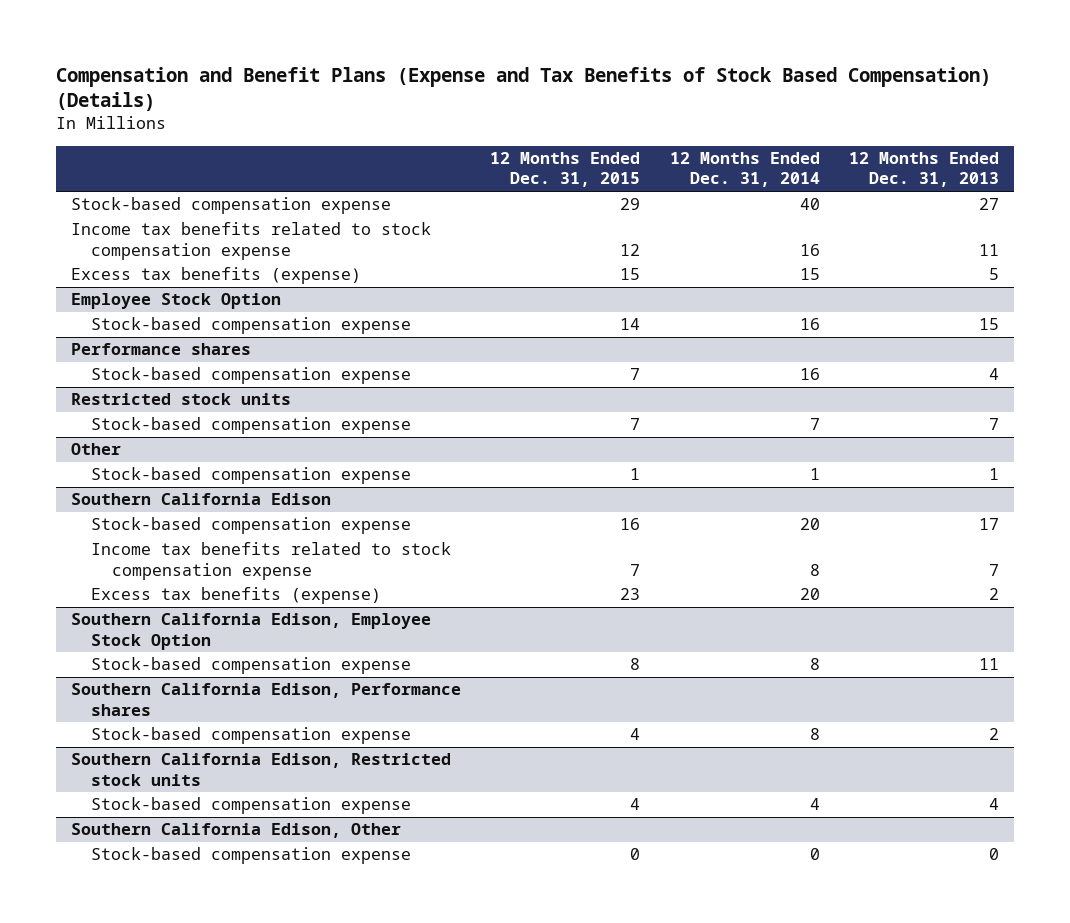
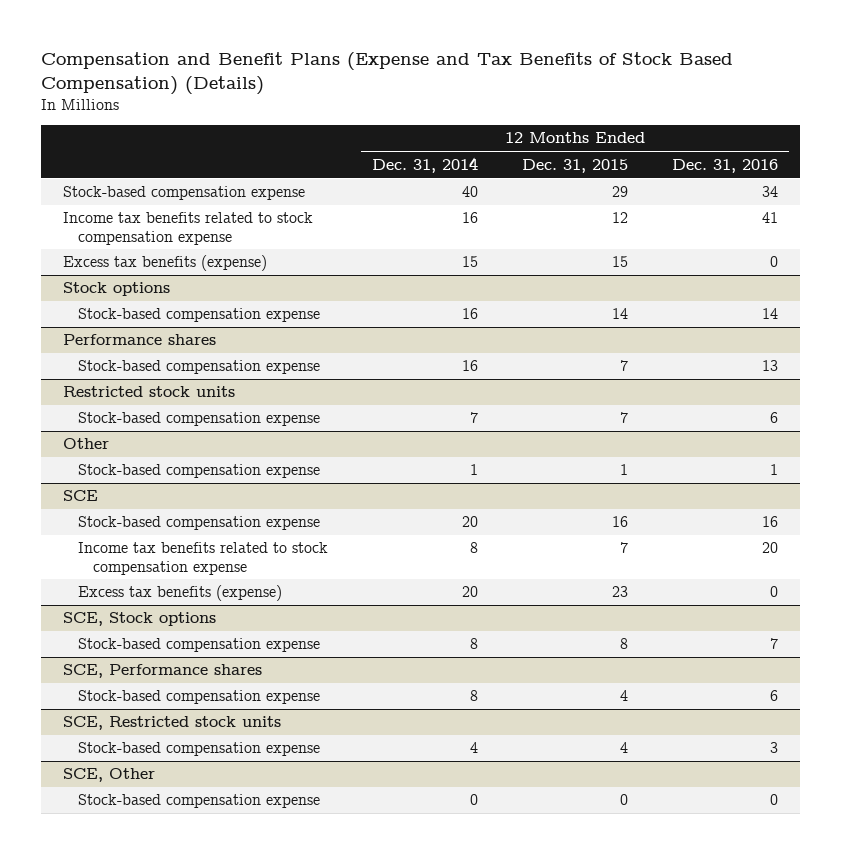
[849,152,1000,188] 12 Months Ended Dec. 31, 2013 -> none
none -> [671,158,778,173] Dec. 31, 2016
[70,293,281,310] Employee Stock Option -> [63,282,171,297] Stock options
[70,493,331,506] Southern California Edison -> [63,490,99,502] SCE
[70,613,431,650] Southern California Edison, Employee Stock Option -> none
none -> [63,612,217,627] SCE, Stock options
[70,683,461,716] Southern California Edison, Performance shares -> none
none -> [63,664,263,679] SCE, Performance shares
[70,753,451,786] Southern California Edison, Restricted stock units -> none
none -> [63,716,282,731] SCE, Restricted stock units
[70,823,401,839] Southern California Edison, Other -> none
none -> [63,768,156,783] SCE, Other

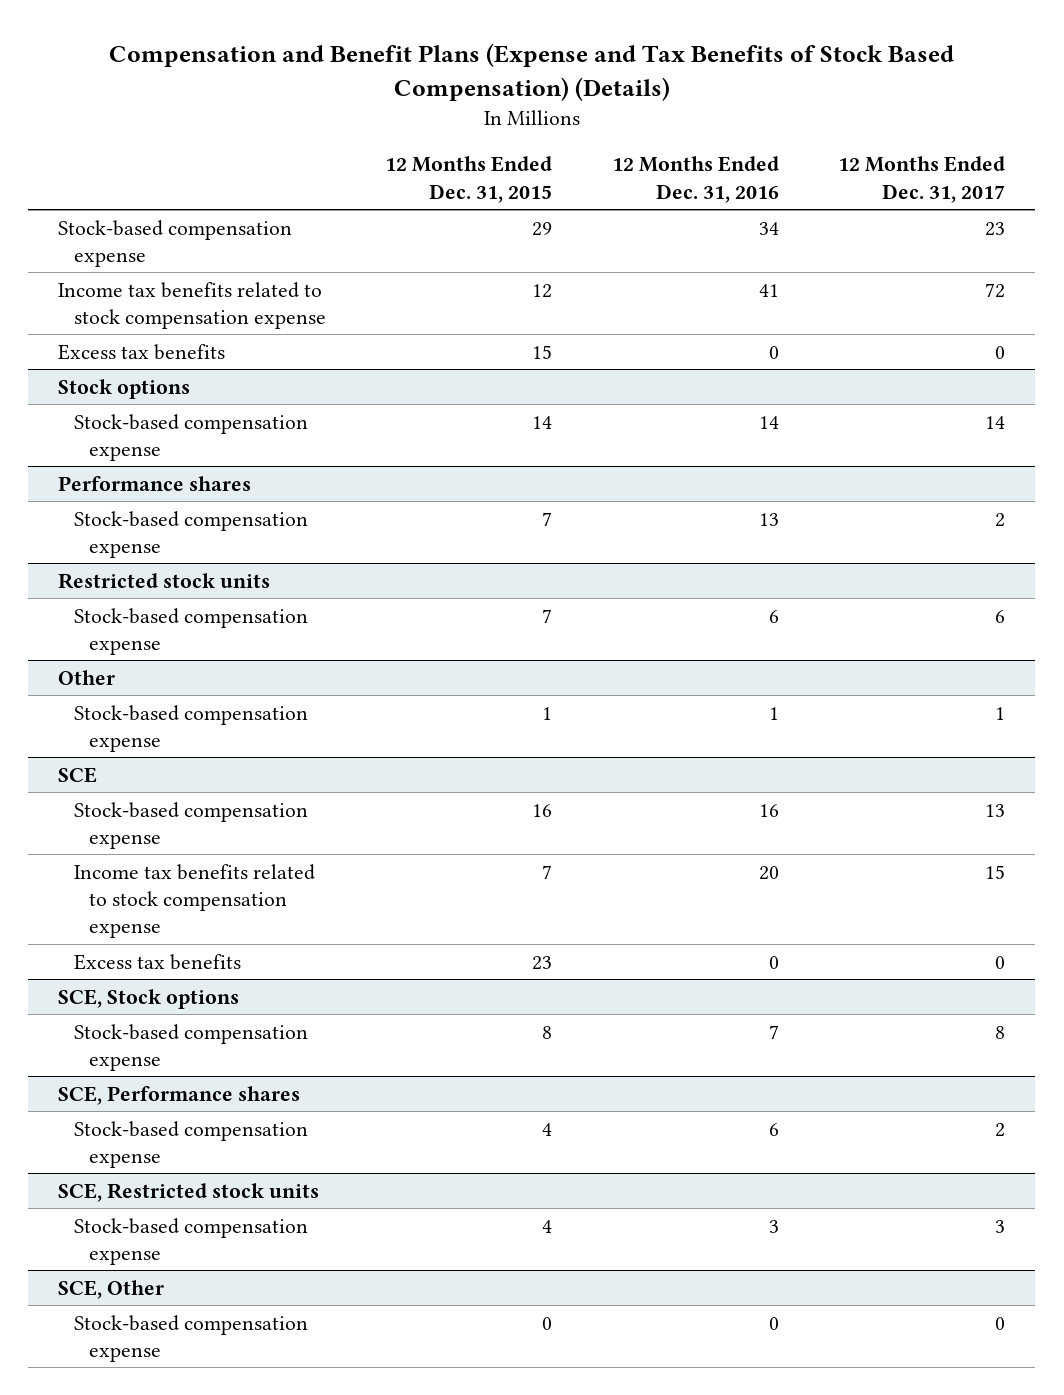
[372,156,479,173] Dec. 31, 2014 -> none
none -> [838,156,1006,203] 12 Months Ended Dec. 31, 2017
[63,255,268,272] Excess tax benefits (expense) -> [58,343,226,360] Excess tax benefits
[78,585,283,602] Excess tax benefits (expense) -> [73,953,241,970] Excess tax benefits

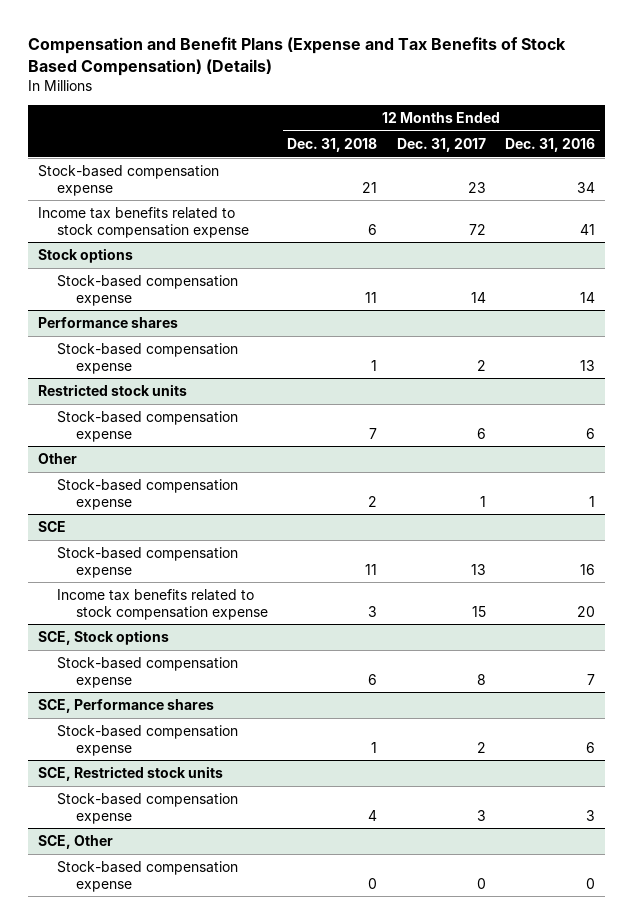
[385,156,553,203] 12 Months Ended Dec. 31, 2015 -> none
none -> [287,137,378,152] Dec. 31, 2018
[58,343,226,360] Excess tax benefits -> none
[73,953,241,970] Excess tax benefits -> none

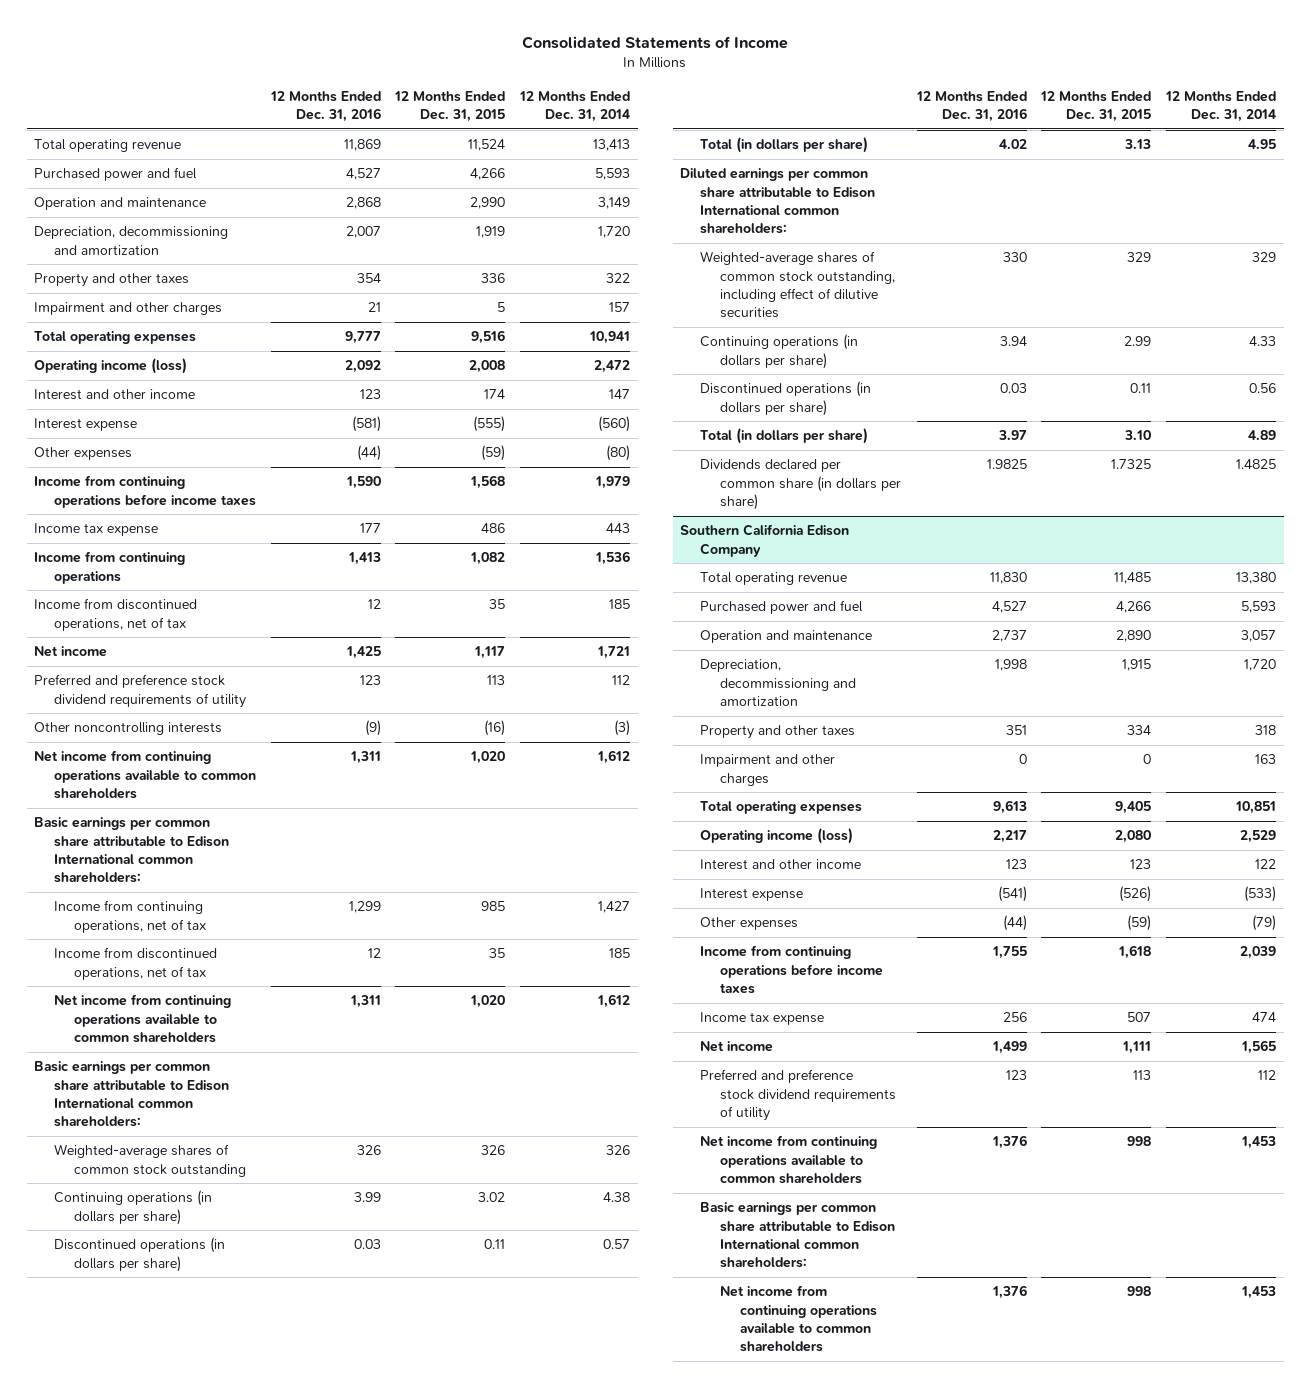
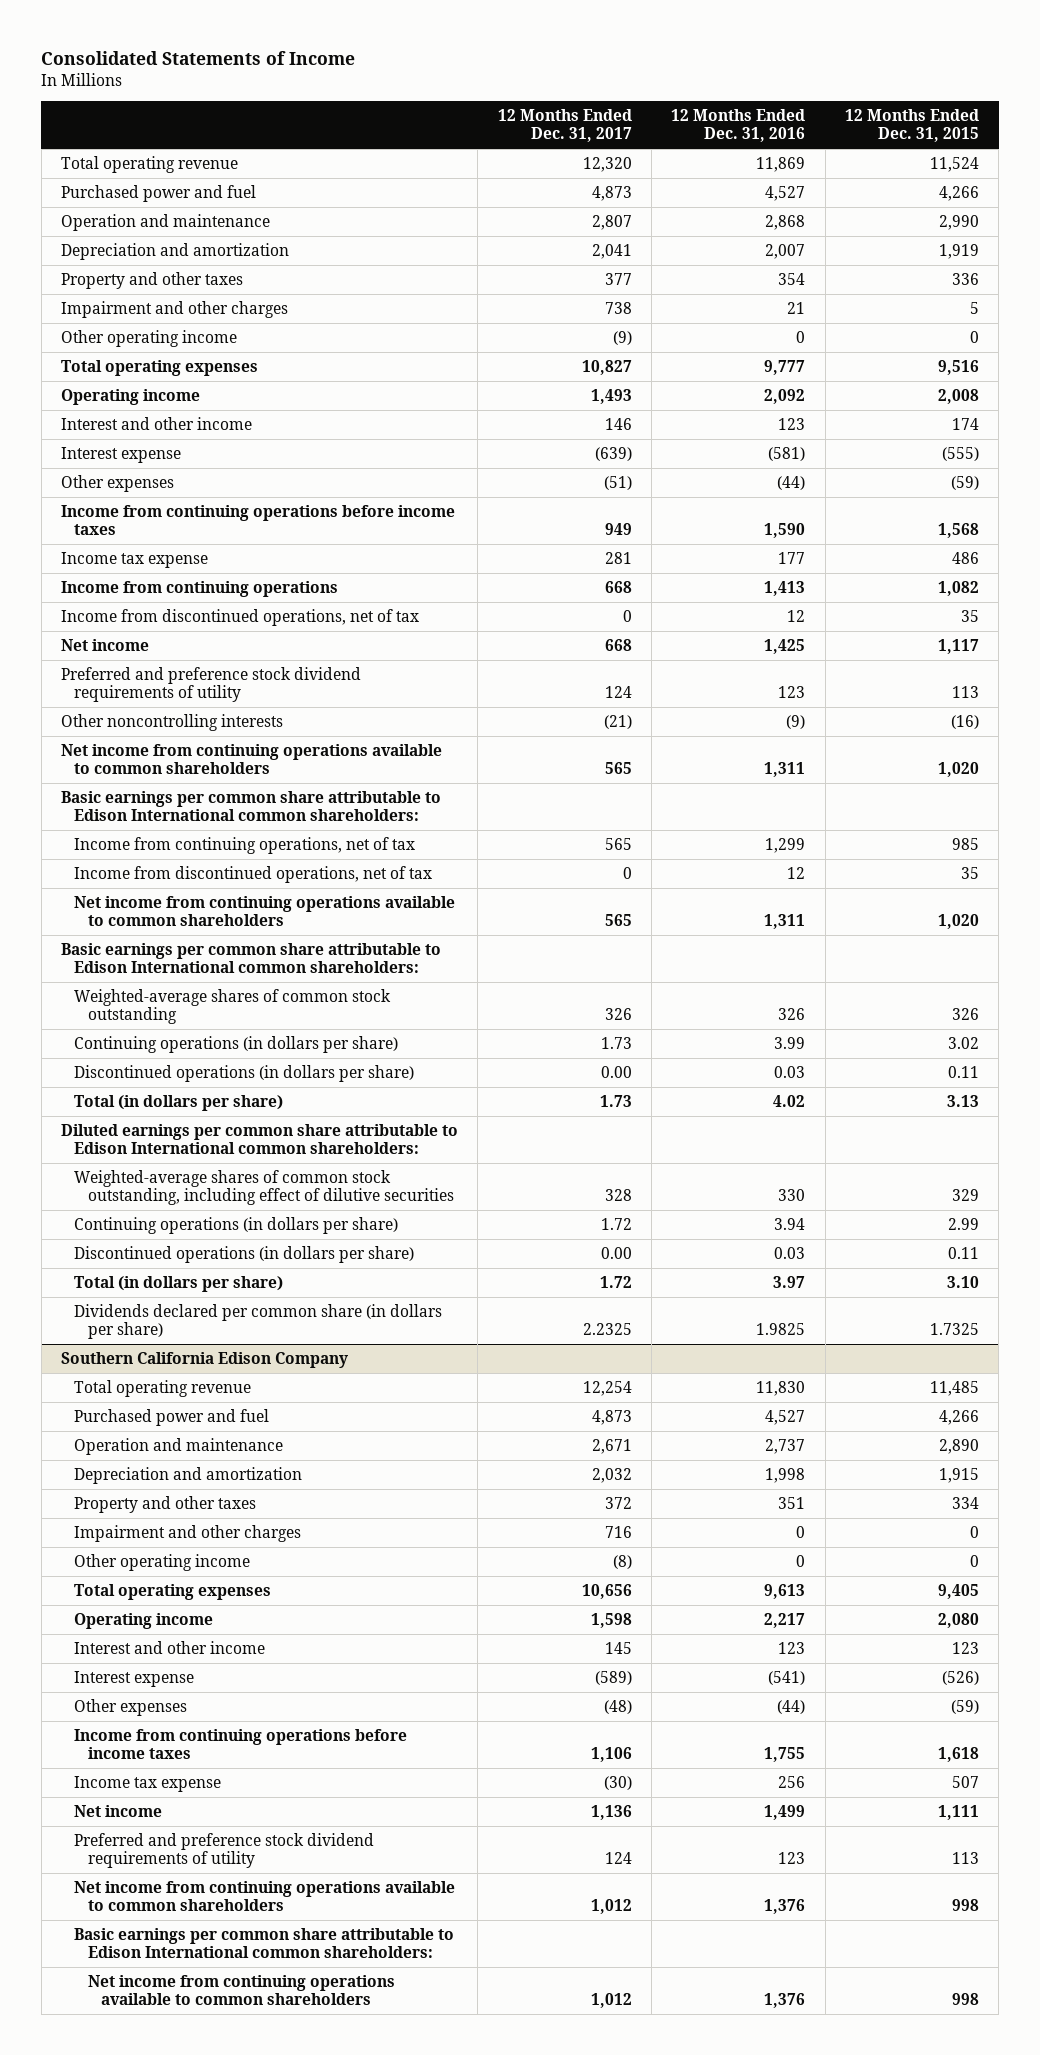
[519,90,631,122] 12 Months Ended Dec. 31, 2014 -> none
none -> [497,108,632,143] 12 Months Ended Dec. 31, 2017
[33,226,228,255] Depreciation, decommissioning and amortization -> [61,242,290,260] Depreciation and amortization
none -> [61,329,238,347] Other operating income
[33,358,187,375] Operating income (loss) -> [61,388,201,405] Operating income
[699,659,856,706] Depreciation, decommissioning and amortization -> [74,1466,303,1484] Depreciation and amortization
none -> [74,1553,251,1571] Other operating income
[699,828,853,845] Operating income (loss) -> [74,1612,214,1629] Operating income

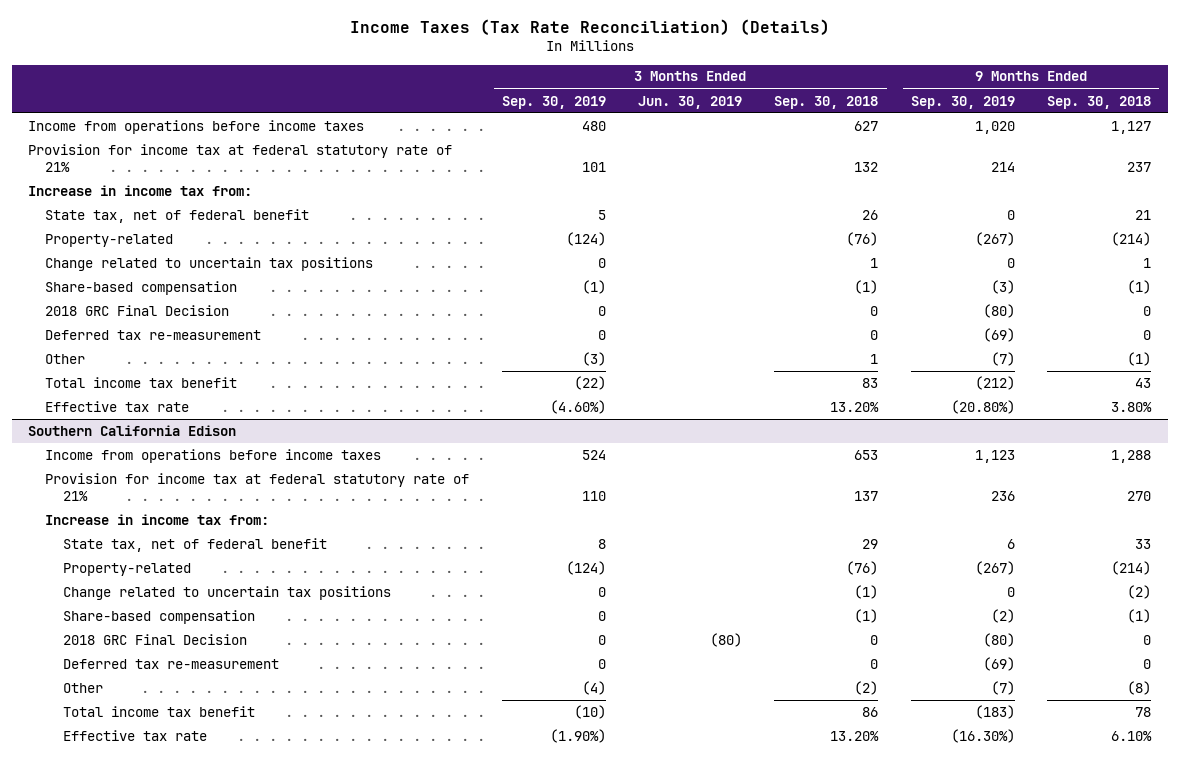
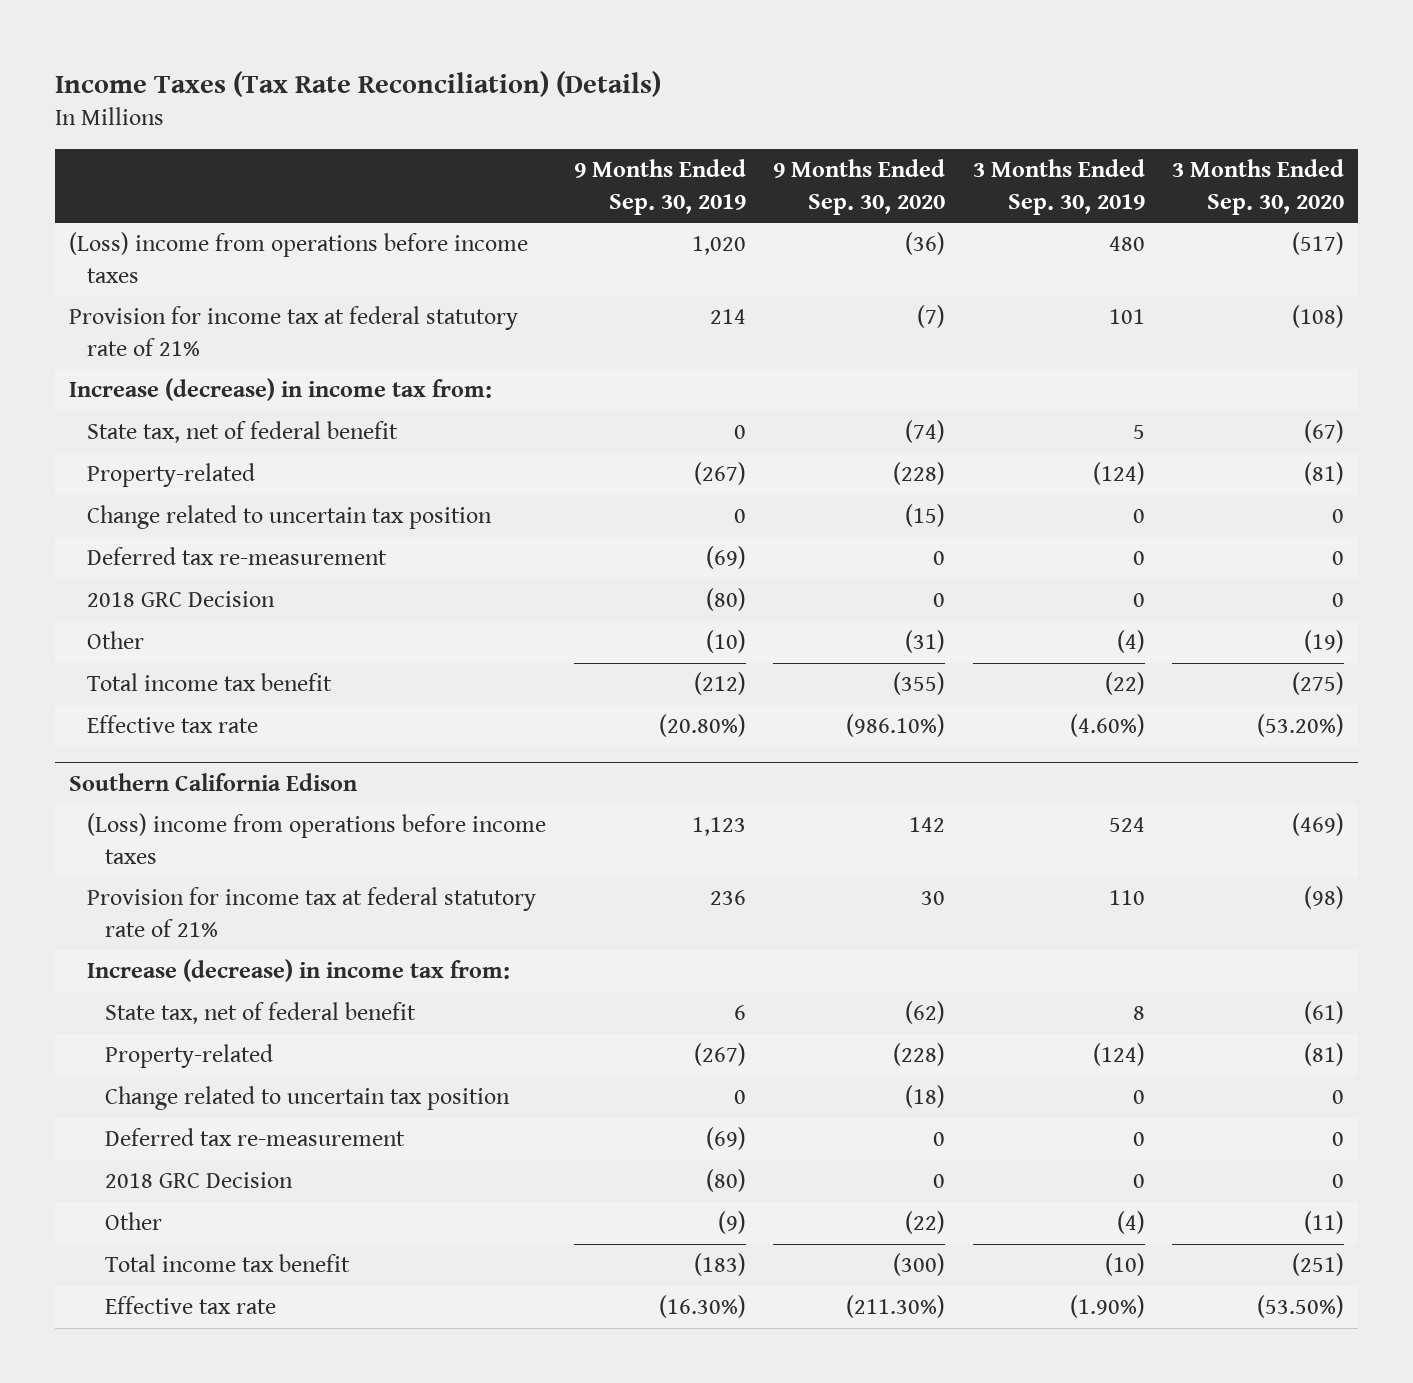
[638,95,743,109] Jun. 30, 2019 -> none
[774,95,879,109] Sep. 30, 2018 -> none
[1047,95,1152,109] Sep. 30, 2018 -> none
none -> [773,159,946,215] 9 Months Ended Sep. 30, 2020
none -> [1172,159,1345,215] 3 Months Ended Sep. 30, 2020
[27,119,364,134] Income from operations before income taxes -> [68,232,528,283] (Loss) income from operations before income taxes
[27,184,252,196] Increase in income tax from: -> [68,378,492,402] Increase (decrease) in income tax from:
[45,280,238,295] Share-based compensation -> none
[45,304,230,316] 2018 GRC Final Decision -> none
[45,256,374,271] Change related to uncertain tax positions -> [87,505,493,530] Change related to uncertain tax position
none -> [87,591,276,608] 2018 GRC Decision
[581,351,606,366] (3) -> [1116,630,1145,654] (4)
[990,351,1015,366] (7) -> [705,630,746,654] (10)
[45,448,382,463] Income from operations before income taxes -> [87,813,547,864] (Loss) income from operations before income taxes
[45,513,270,525] Increase in income tax from: -> [87,959,511,983] Increase (decrease) in income tax from:
[62,609,255,624] Share-based compensation -> none
[62,633,247,645] 2018 GRC Final Decision -> none
[62,585,391,600] Change related to uncertain tax positions -> [105,1086,511,1111] Change related to uncertain tax position
none -> [105,1172,294,1189] 2018 GRC Decision
[990,680,1015,695] (7) -> [717,1211,746,1235] (9)

